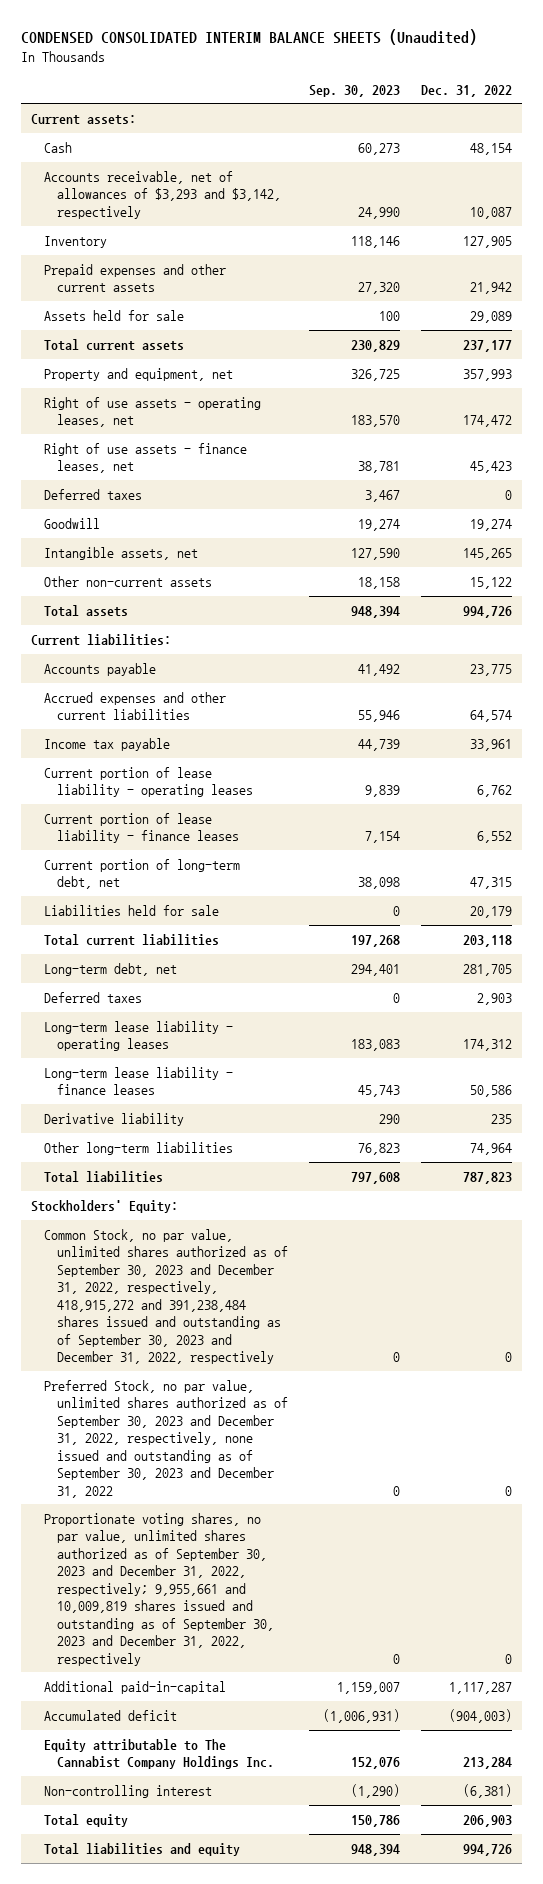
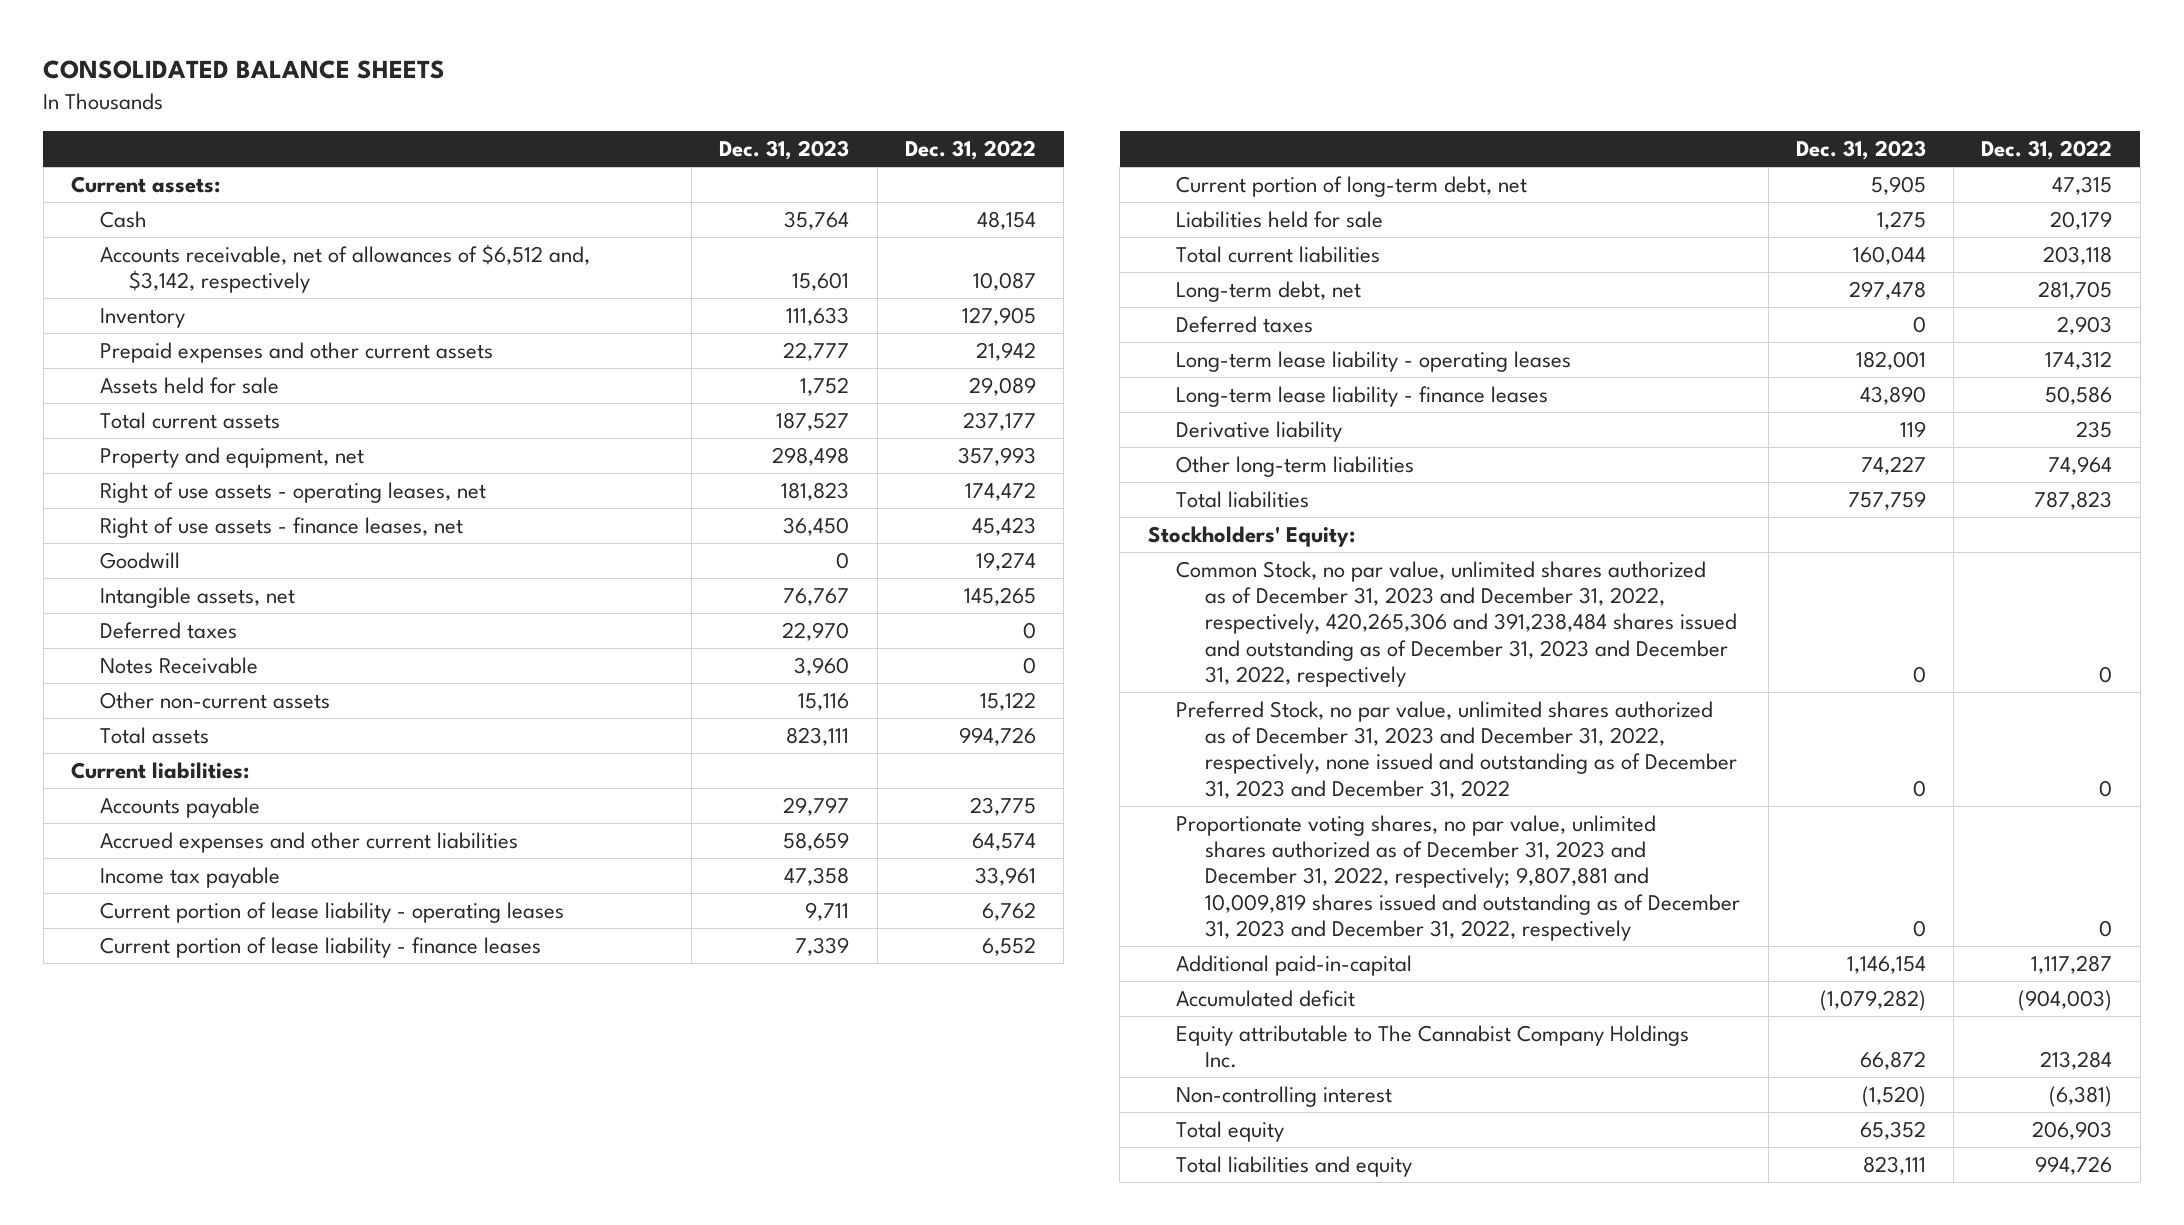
[20,29,477,46] CONDENSED CONSOLIDATED INTERIM BALANCE SHEETS (Unaudited) -> [43,60,446,80] CONSOLIDATED BALANCE SHEETS
[309,84,401,97] Sep. 30, 2023 -> none
none -> [719,140,850,161] Dec. 31, 2023
[44,170,282,219] Accounts receivable, net of allowances of $3,293 and $3,142, respectively -> [100,243,591,294] Accounts receivable, net of allowances of $6,512 and, $3,142, respectively
[44,488,143,500] Deferred taxes -> [100,621,238,639] Deferred taxes
none -> [100,656,259,674] Notes Receivable
[44,1228,289,1365] Common Stock, no par value, unlimited shares authorized as of September 30, 2023 and December 31, 2022, respectively, 418,915,272 and 391,238,484 shares issued and outstanding as of September 30, 2023 and December 31, 2022, respectively -> [1176,560,1738,687] Common Stock, no par value, unlimited shares authorized as of December 31, 2023 and December 31, 2022, respectively, 420,265,306 and 391,238,484 shares issued and outstanding as of December 31, 2023 and December 31, 2022, respectively
[44,1379,289,1498] Preferred Stock, no par value, unlimited shares authorized as of September 30, 2023 and December 31, 2022, respectively, none issued and outstanding as of September 30, 2023 and December 31, 2022 -> [1176,700,1738,799] Preferred Stock, no par value, unlimited shares authorized as of December 31, 2023 and December 31, 2022, respectively, none issued and outstanding as of December 31, 2023 and December 31, 2022
[44,1512,275,1666] Proportionate voting shares, no par value, unlimited shares authorized as of September 30, 2023 and December 31, 2022, respectively; 9,955,661 and 10,009,819 shares issued and outstanding as of September 30, 2023 and December 31, 2022, respectively -> [1176,814,1741,941] Proportionate voting shares, no par value, unlimited shares authorized as of December 31, 2023 and December 31, 2022, respectively; 9,807,881 and 10,009,819 shares issued and outstanding as of December 31, 2023 and December 31, 2022, respectively

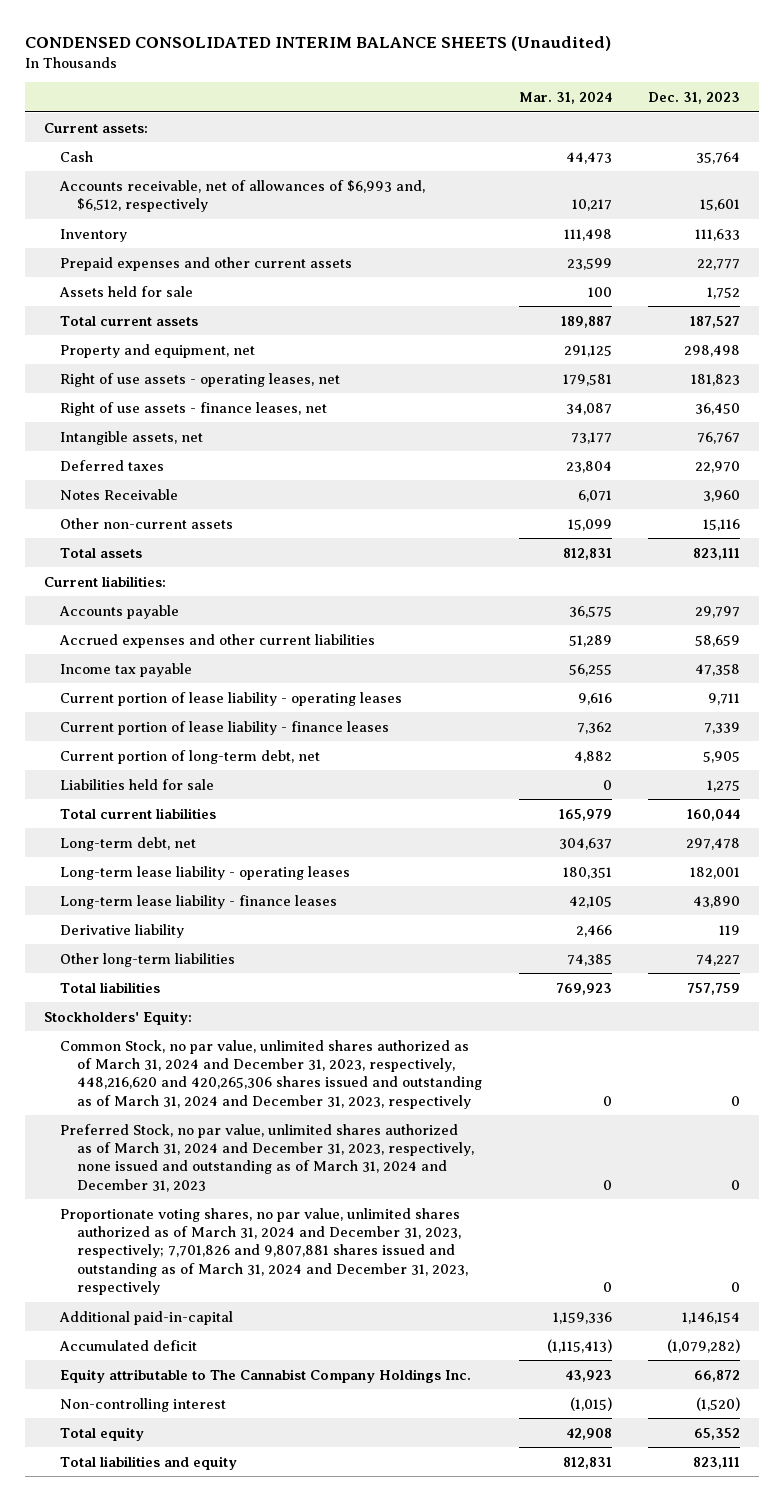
[43,60,446,80] CONSOLIDATED BALANCE SHEETS -> [25,35,612,51] CONDENSED CONSOLIDATED INTERIM BALANCE SHEETS (Unaudited)
[904,140,1036,161] Dec. 31, 2022 -> none
none -> [518,92,612,105] Mar. 31, 2024
[100,243,591,294] Accounts receivable, net of allowances of $6,512 and, $3,142, respectively -> [59,179,426,213] Accounts receivable, net of allowances of $6,993 and, $6,512, respectively
[100,551,181,569] Goodwill -> none
[1176,315,1314,333] Deferred taxes -> none
[1176,560,1738,687] Common Stock, no par value, unlimited shares authorized as of December 31, 2023 and December 31, 2022, respectively, 420,265,306 and 391,238,484 shares issued and outstanding as of December 31, 2023 and December 31, 2022, respectively -> [60,1039,483,1109] Common Stock, no par value, unlimited shares authorized as of March 31, 2024 and December 31, 2023, respectively, 448,216,620 and 420,265,306 shares issued and outstanding as of March 31, 2024 and December 31, 2023, respectively
[1176,700,1738,799] Preferred Stock, no par value, unlimited shares authorized as of December 31, 2023 and December 31, 2022, respectively, none issued and outstanding as of December 31, 2023 and December 31, 2022 -> [60,1123,475,1192] Preferred Stock, no par value, unlimited shares authorized as of March 31, 2024 and December 31, 2023, respectively, none issued and outstanding as of March 31, 2024 and December 31, 2023
[1176,814,1741,941] Proportionate voting shares, no par value, unlimited shares authorized as of December 31, 2023 and December 31, 2022, respectively; 9,807,881 and 10,009,819 shares issued and outstanding as of December 31, 2023 and December 31, 2022, respectively -> [60,1207,469,1296] Proportionate voting shares, no par value, unlimited shares authorized as of March 31, 2024 and December 31, 2023, respectively; 7,701,826 and 9,807,881 shares issued and outstanding as of March 31, 2024 and December 31, 2023, respectively

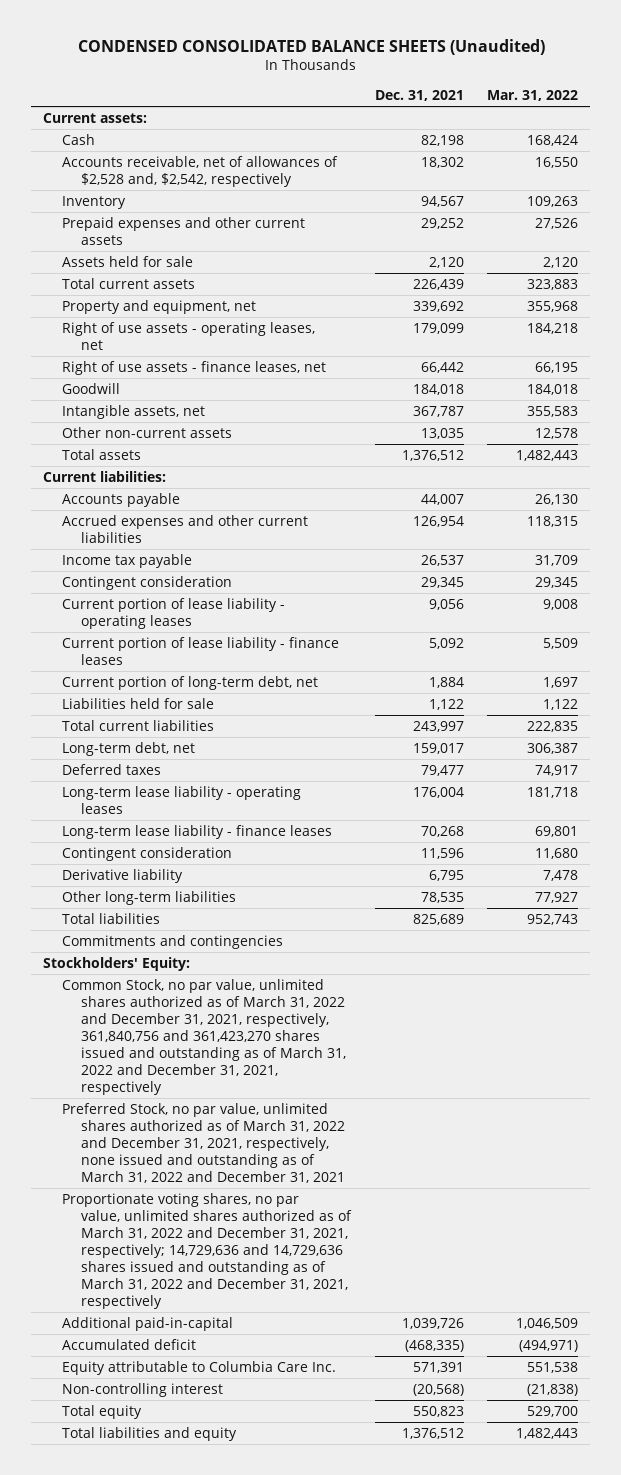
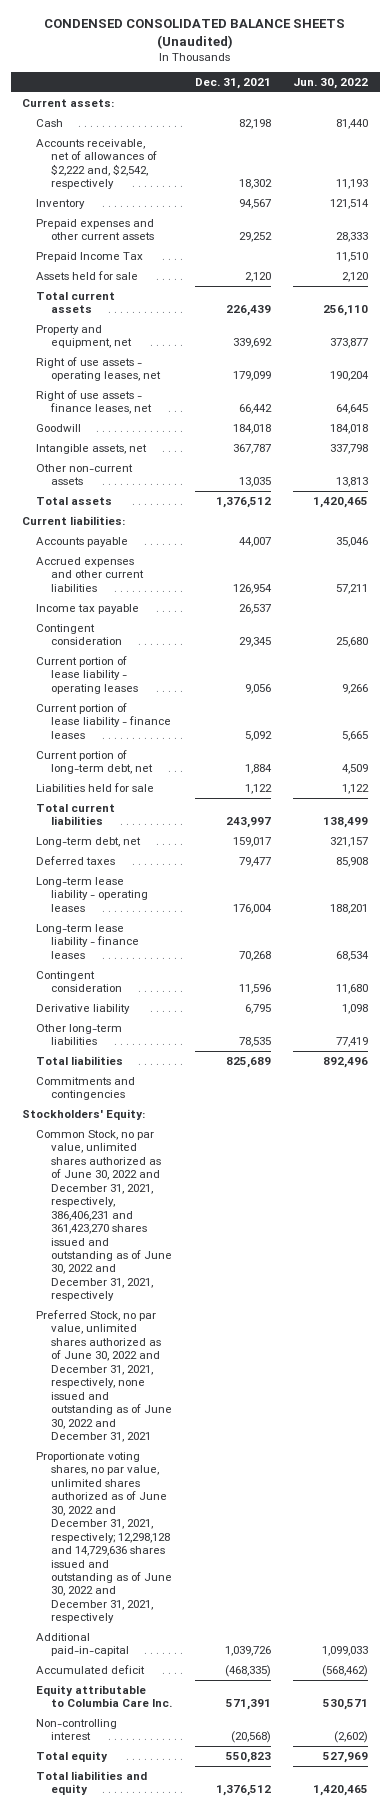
[487,89,579,101] Mar. 31, 2022 -> none
none -> [293,77,369,89] Jun. 30, 2022
[61,155,338,187] Accounts receivable, net of allowances of $2,528 and, $2,542, respectively -> [36,138,157,190] Accounts receivable, net of allowances of $2,222 and, $2,542, respectively
none -> [36,251,144,262] Prepaid Income Tax
[61,978,346,1095] Common Stock, no par value, unlimited shares authorized as of March 31, 2022 and December 31, 2021, respectively, 361,840,756 and 361,423,270 shares issued and outstanding as of March 31, 2022 and December 31, 2021, respectively -> [36,1129,172,1302] Common Stock, no par value, unlimited shares authorized as of June 30, 2022 and December 31, 2021, respectively, 386,406,231 and 361,423,270 shares issued and outstanding as of June 30, 2022 and December 31, 2021, respectively
[61,1102,345,1183] Preferred Stock, no par value, unlimited shares authorized as of March 31, 2022 and December 31, 2021, respectively, none issued and outstanding as of March 31, 2022 and December 31, 2021 -> [36,1309,172,1443] Preferred Stock, no par value, unlimited shares authorized as of June 30, 2022 and December 31, 2021, respectively, none issued and outstanding as of June 30, 2022 and December 31, 2021
[61,1192,352,1309] Proportionate voting shares, no par value, unlimited shares authorized as of March 31, 2022 and December 31, 2021, respectively; 14,729,636 and 14,729,636 shares issued and outstanding as of March 31, 2022 and December 31, 2021, respectively -> [36,1451,172,1624] Proportionate voting shares, no par value, unlimited shares authorized as of June 30, 2022 and December 31, 2021, respectively; 12,298,128 and 14,729,636 shares issued and outstanding as of June 30, 2022 and December 31, 2021, respectively

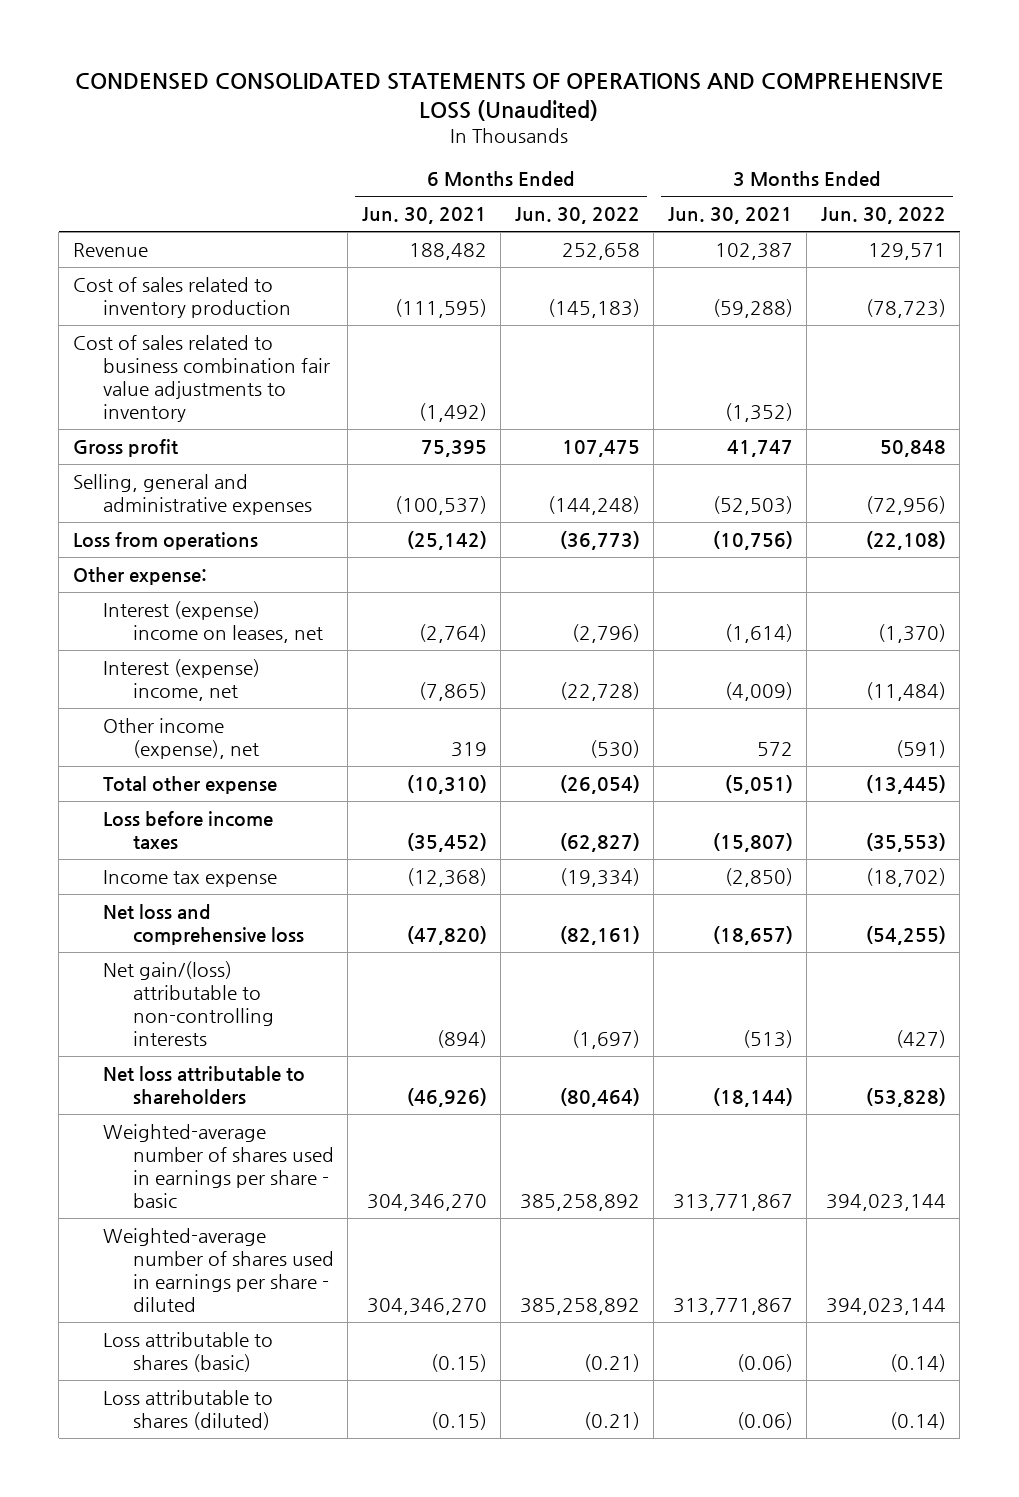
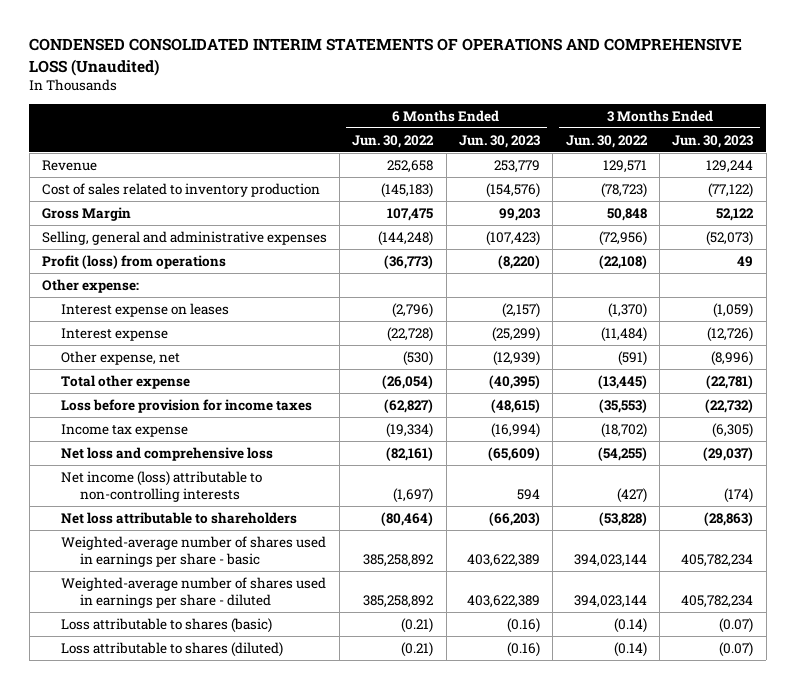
[75,72,945,122] CONDENSED CONSOLIDATED STATEMENTS OF OPERATIONS AND COMPREHENSIVE LOSS (Unaudited) -> [29,38,743,76] CONDENSED CONSOLIDATED INTERIM STATEMENTS OF OPERATIONS AND COMPREHENSIVE LOSS (Unaudited)
[361,207,487,225] Jun. 30, 2021 -> none
[667,207,793,225] Jun. 30, 2021 -> none
none -> [459,134,541,148] Jun. 30, 2023
none -> [672,134,754,148] Jun. 30, 2023
[72,335,330,422] Cost of sales related to business combination fair value adjustments to inventory -> none
[72,439,178,458] Gross profit -> [41,206,131,221] Gross Margin
[72,532,258,551] Loss from operations -> [41,254,226,269] Profit (loss) from operations
[102,601,323,643] Interest (expense) income on leases, net -> [60,302,229,317] Interest expense on leases
[102,659,260,701] Interest (expense) income, net -> [60,327,168,341] Interest expense
[102,718,259,759] Other income (expense), net -> [60,350,180,365] Other expense, net
[102,811,273,849] Loss before income taxes -> [60,398,312,413] Loss before provision for income taxes
[102,961,274,1046] Net gain/(loss) attributable to non-controlling interests -> [60,470,262,503] Net income (loss) attributable to non-controlling interests

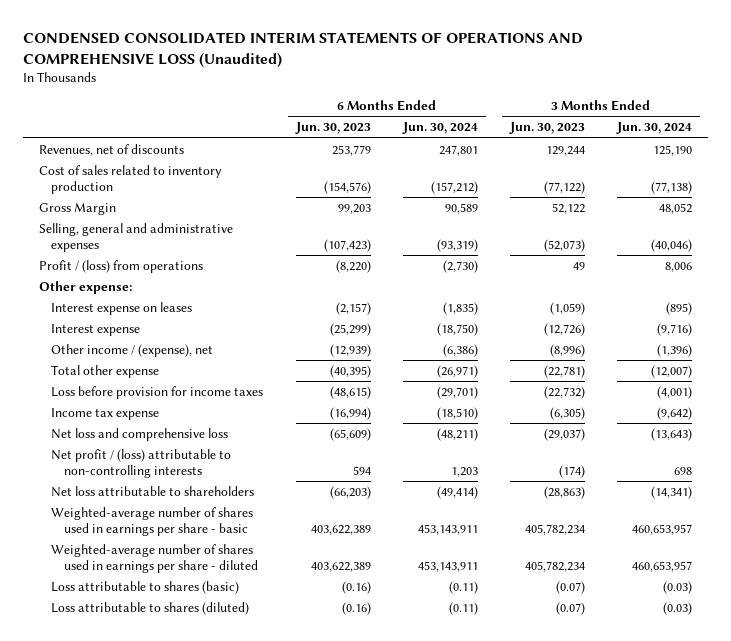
[352,134,435,148] Jun. 30, 2022 -> none
[565,134,648,148] Jun. 30, 2022 -> none
none -> [401,122,478,135] Jun. 30, 2024
none -> [616,122,693,135] Jun. 30, 2024
[41,159,97,171] Revenue -> [38,143,184,156] Revenues, net of discounts
[41,254,226,269] Profit (loss) from operations -> [38,259,203,273] Profit / (loss) from operations
[60,350,180,365] Other expense, net -> [51,343,214,357] Other income / (expense), net
[60,470,262,503] Net income (loss) attributable to non-controlling interests -> [51,448,232,478] Net profit / (loss) attributable to non-controlling interests

